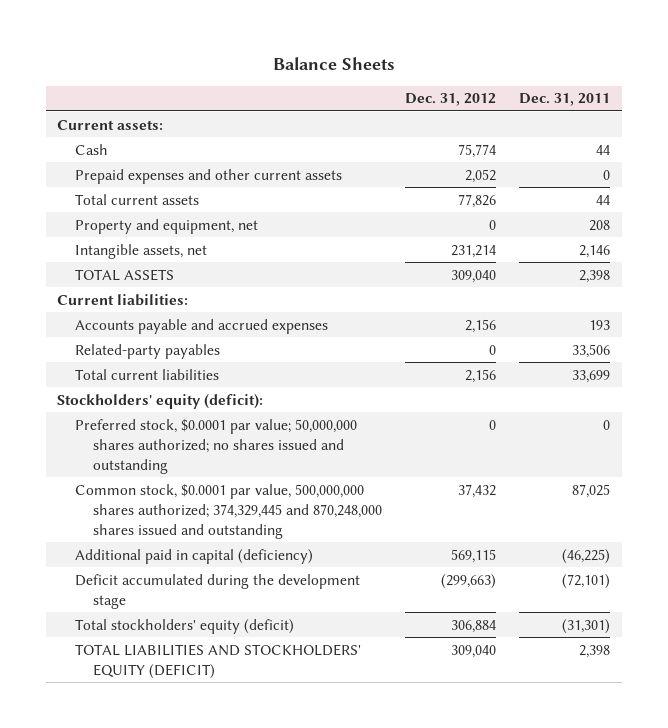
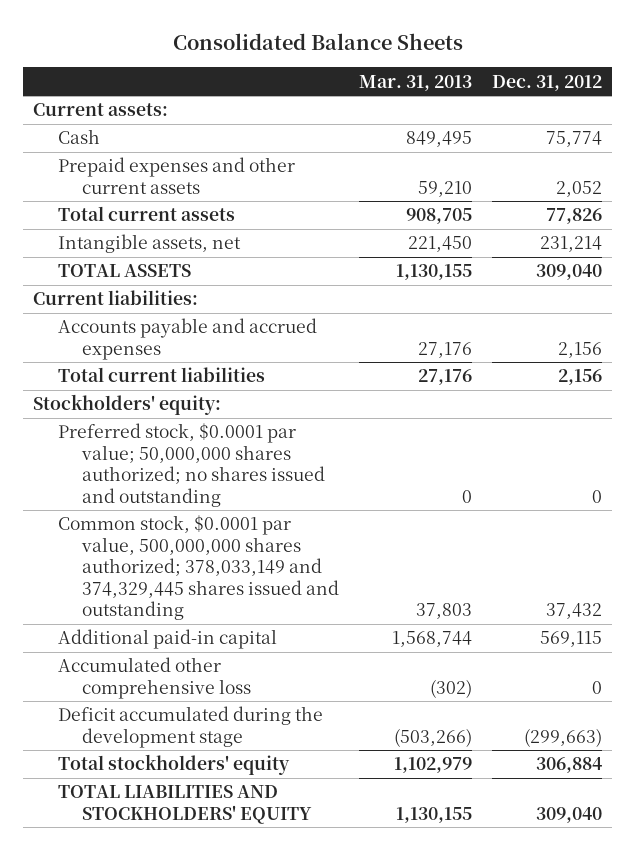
[272,57,395,71] Balance Sheets -> [172,33,463,51] Consolidated Balance Sheets
[519,93,611,107] Dec. 31, 2011 -> none
none -> [359,74,473,91] Mar. 31, 2013
[75,218,259,234] Property and equipment, net -> none
[75,343,221,359] Related-party payables -> none
[57,393,264,409] Stockholders' equity (deficit): -> [33,394,222,416] Stockholders' equity:
[75,483,383,539] Common stock, $0.0001 par value, 500,000,000 shares authorized; 374,329,445 and 870,248,000 shares issued and outstanding -> [57,515,340,621] Common stock, $0.0001 par value, 500,000,000 shares authorized; 378,033,149 and 374,329,445 shares issued and outstanding
[75,548,314,564] Additional paid in capital (deficiency) -> [57,629,277,650] Additional paid-in capital
none -> [57,657,252,699] Accumulated other comprehensive loss
[75,618,295,634] Total stockholders' equity (deficit) -> [57,754,290,776] Total stockholders' equity
[75,643,362,679] TOTAL LIABILITIES AND STOCKHOLDERS' EQUITY (DEFICIT) -> [57,785,313,824] TOTAL LIABILITIES AND STOCKHOLDERS' EQUITY

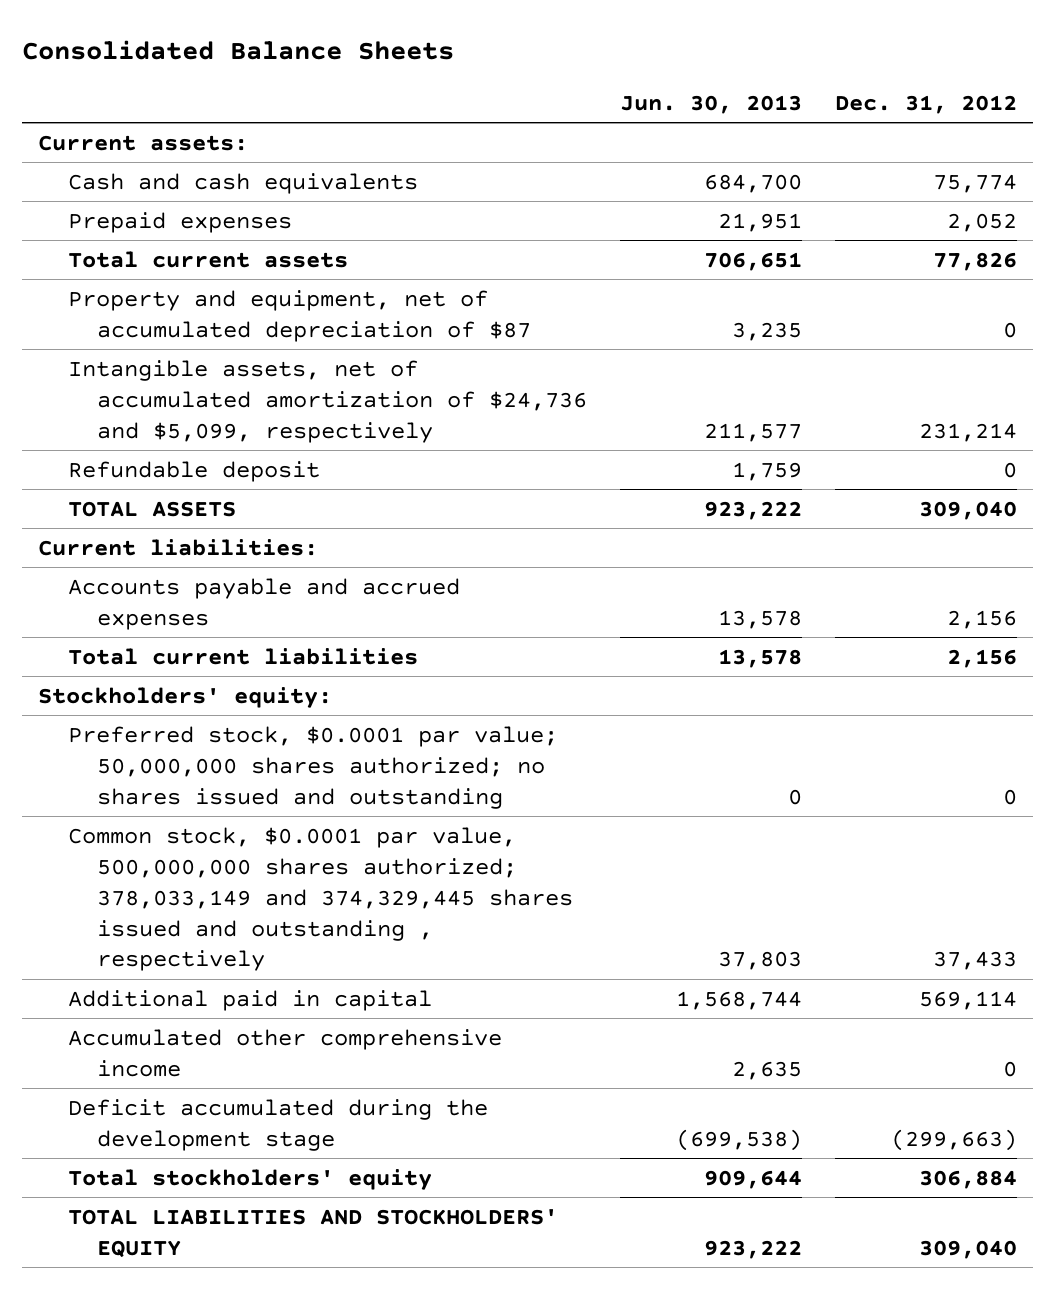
[359,74,473,91] Mar. 31, 2013 -> none
none -> [619,94,802,114] Jun. 30, 2013
[57,129,100,145] Cash -> [67,172,418,194] Cash and cash equivalents
[57,157,295,194] Prepaid expenses and other current assets -> [67,211,292,233] Prepaid expenses
none -> [67,289,532,342] Property and equipment, net of accumulated depreciation of $87
[57,234,241,254] Intangible assets, net -> [67,359,588,443] Intangible assets, net of accumulated amortization of $24,736 and $5,099, respectively
none -> [67,460,320,482] Refundable deposit
[57,515,340,621] Common stock, $0.0001 par value, 500,000,000 shares authorized; 378,033,149 and 374,329,445 shares issued and outstanding -> [67,826,574,972] Common stock, $0.0001 par value, 500,000,000 shares authorized; 378,033,149 and 374,329,445 shares issued and outstanding , respectively
[546,603,603,620] 37,432 -> [932,951,1017,971] 37,433
[57,629,277,650] Additional paid-in capital -> [67,989,432,1011] Additional paid in capital
[540,631,603,648] 569,115 -> [918,990,1017,1010] 569,114
[57,657,252,699] Accumulated other comprehensive loss -> [67,1028,502,1077] Accumulated other comprehensive income

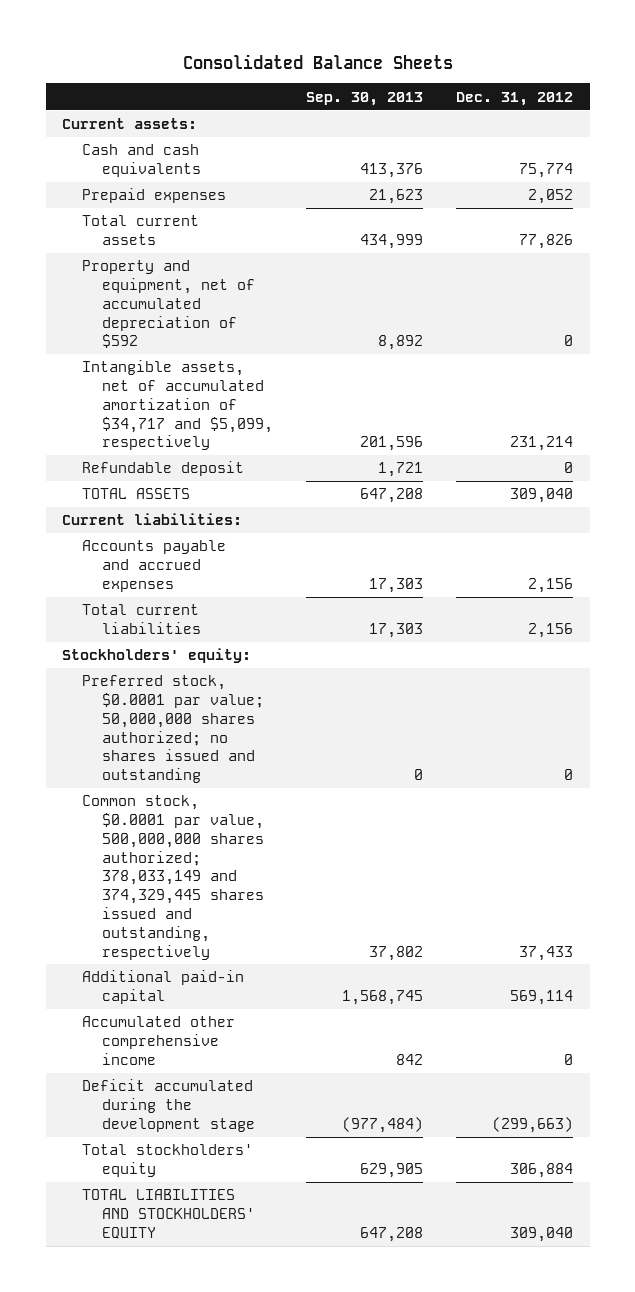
[619,94,802,114] Jun. 30, 2013 -> none
none -> [306,91,424,106] Sep. 30, 2013
[67,289,532,342] Property and equipment, net of accumulated depreciation of $87 -> [82,260,256,349] Property and equipment, net of accumulated depreciation of $592
[67,359,588,443] Intangible assets, net of accumulated amortization of $24,736 and $5,099, respectively -> [82,360,274,451] Intangible assets, net of accumulated amortization of $34,717 and $5,099, respectively
[67,826,574,972] Common stock, $0.0001 par value, 500,000,000 shares authorized; 378,033,149 and 374,329,445 shares issued and outstanding , respectively -> [82,795,265,960] Common stock, $0.0001 par value, 500,000,000 shares authorized; 378,033,149 and 374,329,445 shares issued and outstanding, respectively
[67,989,432,1011] Additional paid in capital -> [82,970,245,1005] Additional paid-in capital

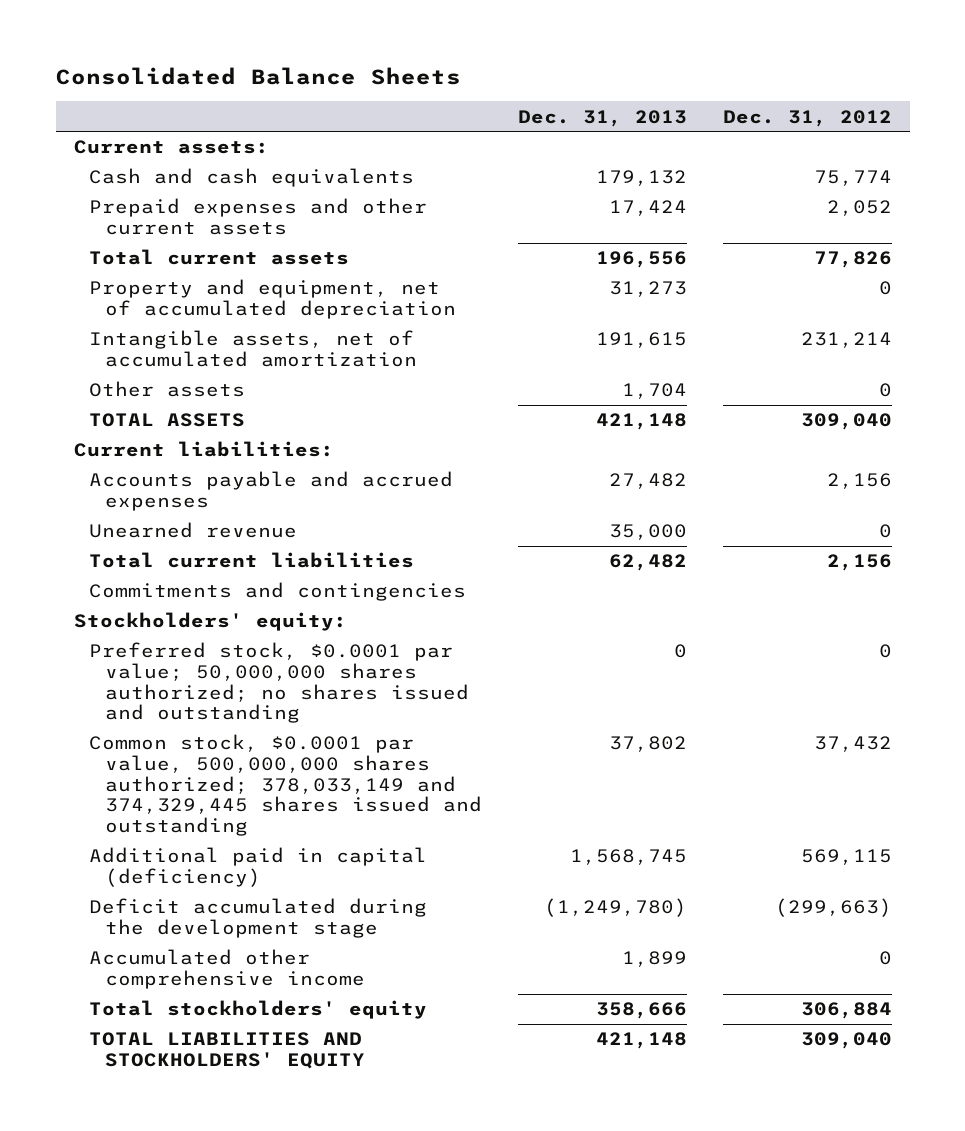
[306,91,424,106] Sep. 30, 2013 -> none
none -> [517,109,687,127] Dec. 31, 2013
[82,188,227,204] Prepaid expenses -> [89,198,428,235] Prepaid expenses and other current assets
[82,461,245,477] Refundable deposit -> none
[82,260,256,349] Property and equipment, net of accumulated depreciation of $592 -> [89,279,456,319] Property and equipment, net of accumulated depreciation
[82,360,274,451] Intangible assets, net of accumulated amortization of $34,717 and $5,099, respectively -> [89,330,417,367] Intangible assets, net of accumulated amortization
none -> [89,381,246,398] Other assets
none -> [89,522,298,539] Unearned revenue
none -> [89,582,467,602] Commitments and contingencies
[82,795,265,960] Common stock, $0.0001 par value, 500,000,000 shares authorized; 378,033,149 and 374,329,445 shares issued and outstanding, respectively -> [89,734,482,836] Common stock, $0.0001 par value, 500,000,000 shares authorized; 378,033,149 and 374,329,445 shares issued and outstanding
[519,945,574,961] 37,433 -> [813,736,892,753] 37,432
[82,970,245,1005] Additional paid-in capital -> [89,847,428,887] Additional paid in capital (deficiency)
[510,990,574,1006] 569,114 -> [800,849,892,866] 569,115
[82,1016,236,1065] Accumulated other comprehensive income -> [89,949,365,989] Accumulated other comprehensive income

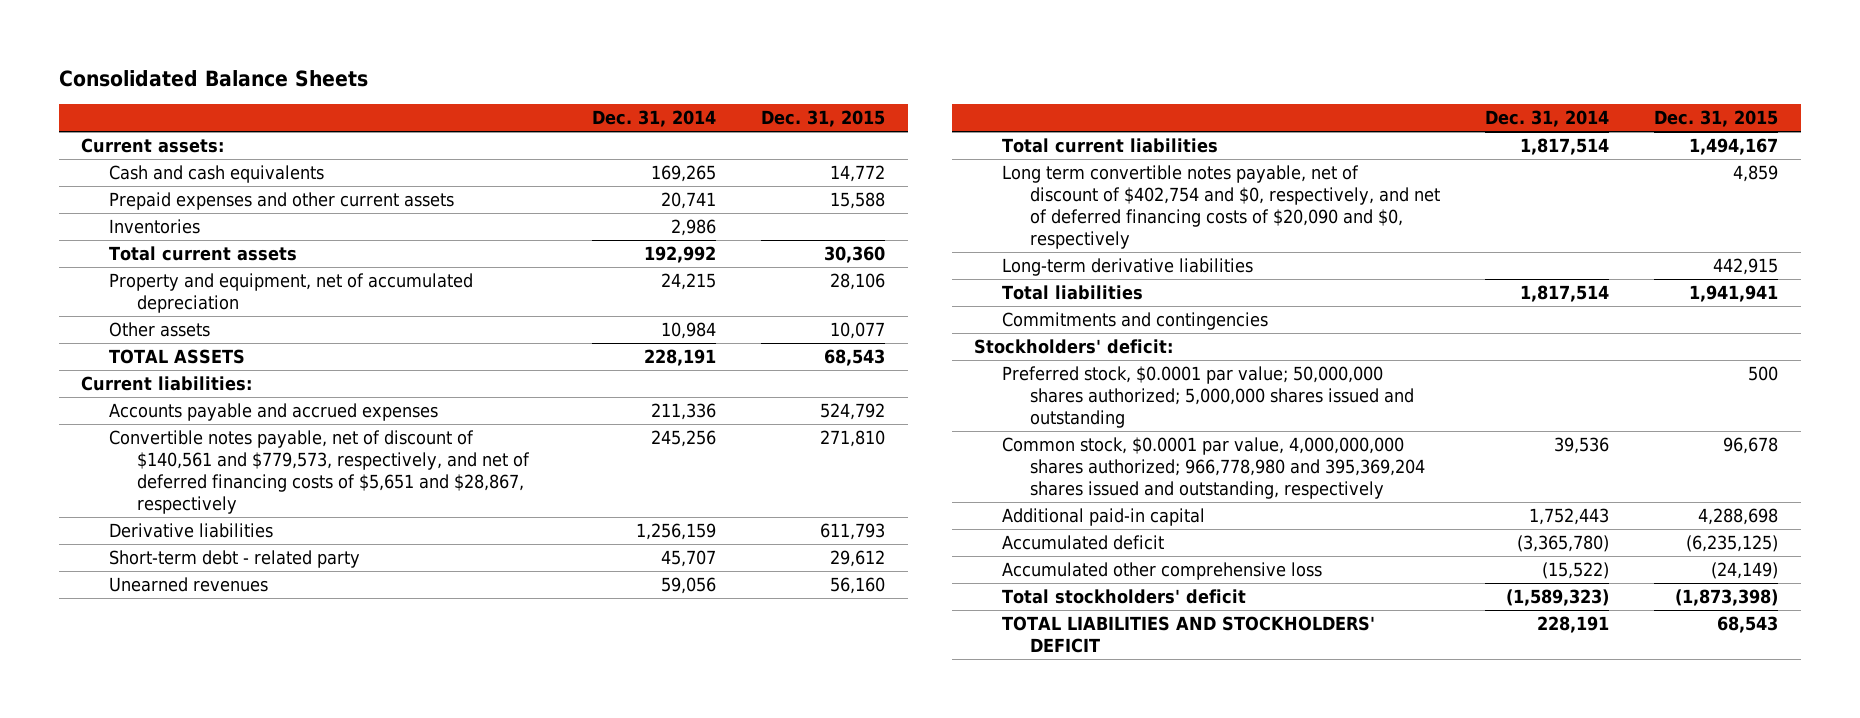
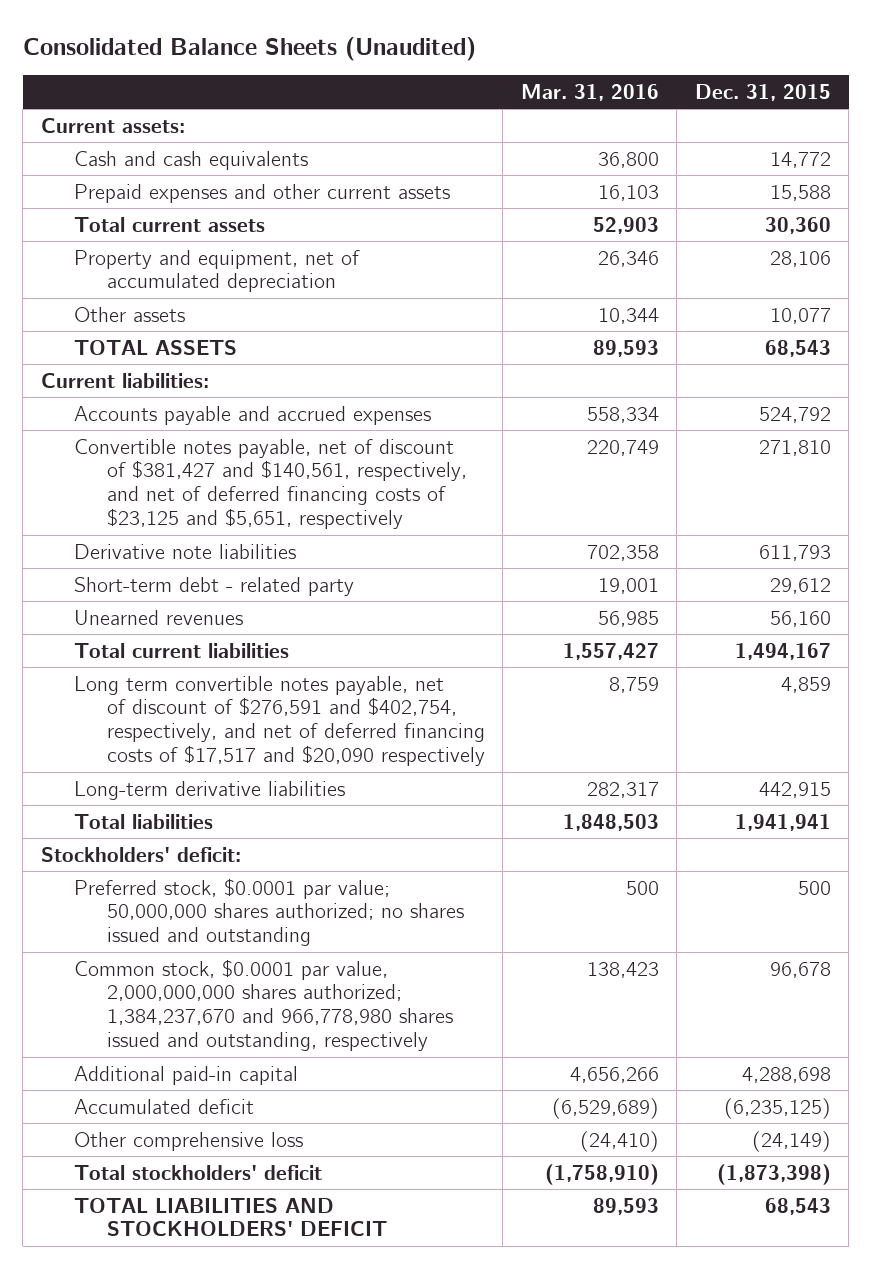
[58,70,368,88] Consolidated Balance Sheets -> [22,36,476,61] Consolidated Balance Sheets (Unaudited)
[592,110,717,128] Dec. 31, 2014 -> none
none -> [520,83,659,101] Mar. 31, 2016
[109,218,201,234] Inventories -> none
[109,429,531,514] Convertible notes payable, net of discount of $140,561 and $779,573, respectively, and net of deferred financing costs of $5,651 and $28,867, respectively -> [73,438,467,530] Convertible notes payable, net of discount of $381,427 and $140,561, respectively, and net of deferred financing costs of $23,125 and $5,651, respectively
[109,522,274,538] Derivative liabilities -> [73,543,296,559] Derivative note liabilities
[1002,164,1441,249] Long term convertible notes payable, net of discount of $402,754 and $0, respectively, and net of deferred financing costs of $20,090 and $0, respectively -> [73,675,485,767] Long term convertible notes payable, net of discount of $276,591 and $402,754, respectively, and net of deferred financing costs of $17,517 and $20,090 respectively
[1002,311,1269,330] Commitments and contingencies -> none
[1002,365,1415,428] Preferred stock, $0.0001 par value; 50,000,000 shares authorized; 5,000,000 shares issued and outstanding -> [73,877,464,947] Preferred stock, $0.0001 par value; 50,000,000 shares authorized; no shares issued and outstanding
[1002,436,1426,499] Common stock, $0.0001 par value, 4,000,000,000 shares authorized; 966,778,980 and 395,369,204 shares issued and outstanding, respectively -> [73,958,453,1052] Common stock, $0.0001 par value, 2,000,000,000 shares authorized; 1,384,237,670 and 966,778,980 shares issued and outstanding, respectively
[1002,561,1323,580] Accumulated other comprehensive loss -> [73,1131,303,1151] Other comprehensive loss

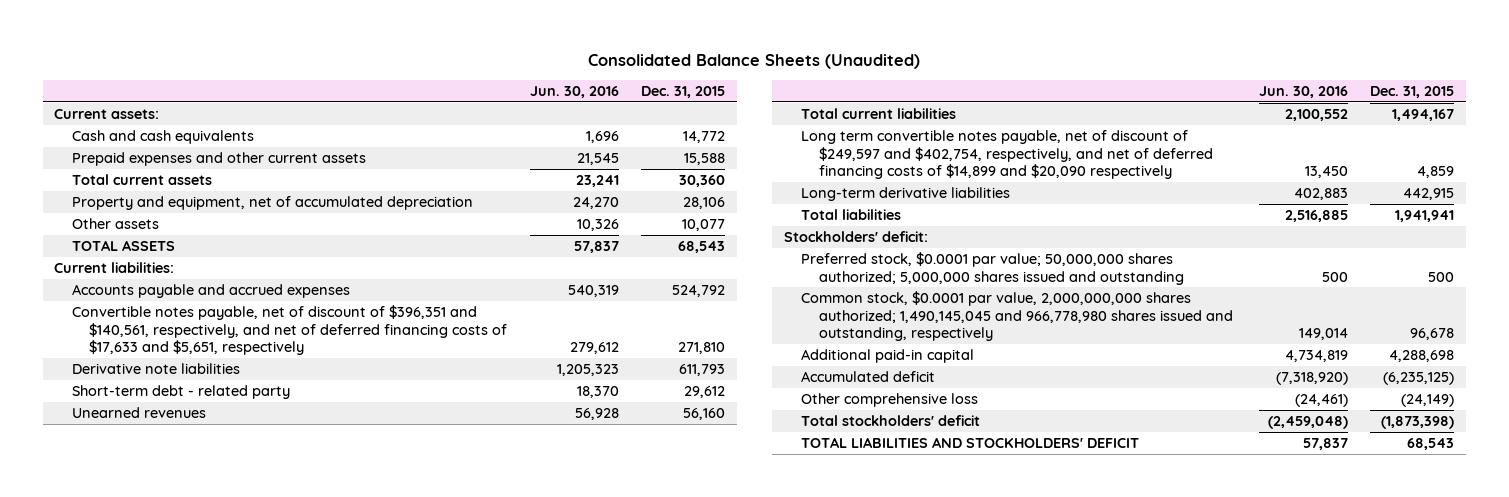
[520,83,659,101] Mar. 31, 2016 -> none
none -> [529,85,619,98] Jun. 30, 2016
[73,438,467,530] Convertible notes payable, net of discount of $381,427 and $140,561, respectively, and net of deferred financing costs of $23,125 and $5,651, respectively -> [71,304,508,356] Convertible notes payable, net of discount of $396,351 and $140,561, respectively, and net of deferred financing costs of $17,633 and $5,651, respectively
[73,675,485,767] Long term convertible notes payable, net of discount of $276,591 and $402,754, respectively, and net of deferred financing costs of $17,517 and $20,090 respectively -> [801,129,1213,180] Long term convertible notes payable, net of discount of $249,597 and $402,754, respectively, and net of deferred financing costs of $14,899 and $20,090 respectively
[73,877,464,947] Preferred stock, $0.0001 par value; 50,000,000 shares authorized; no shares issued and outstanding -> [801,251,1184,285] Preferred stock, $0.0001 par value; 50,000,000 shares authorized; 5,000,000 shares issued and outstanding
[73,958,453,1052] Common stock, $0.0001 par value, 2,000,000,000 shares authorized; 1,384,237,670 and 966,778,980 shares issued and outstanding, respectively -> [801,290,1233,342] Common stock, $0.0001 par value, 2,000,000,000 shares authorized; 1,490,145,045 and 966,778,980 shares issued and outstanding, respectively

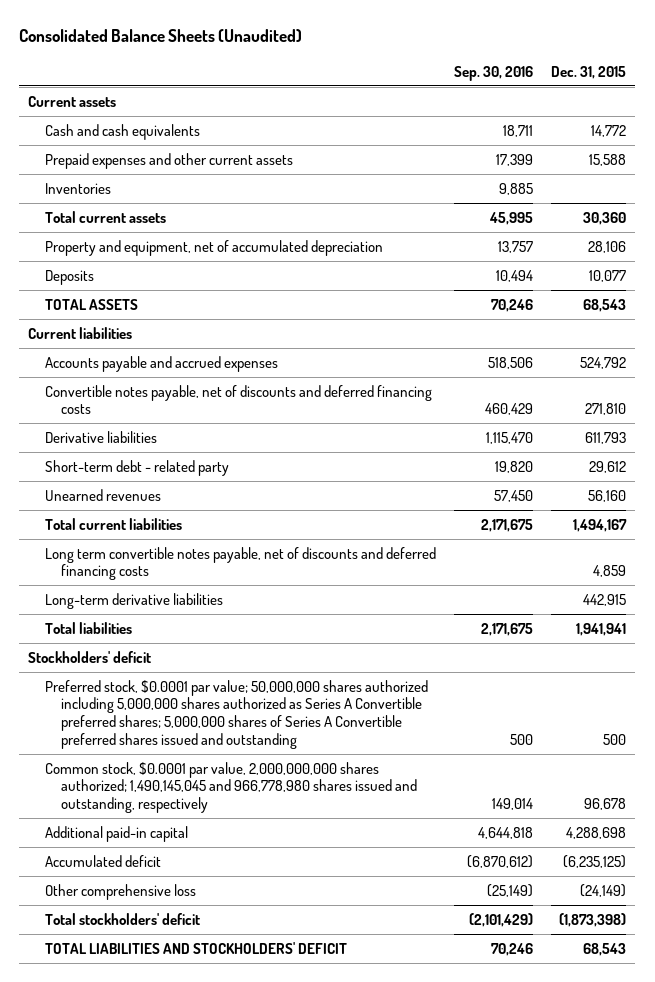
[529,85,619,98] Jun. 30, 2016 -> none
none -> [453,65,533,81] Sep. 30, 2016
[54,108,160,119] Current assets: -> [28,95,117,107] Current assets
none -> [44,182,111,194] Inventories
[71,217,159,229] Other assets -> [44,269,94,285] Deposits
[54,261,175,273] Current liabilities: -> [28,326,133,339] Current liabilities
[71,304,508,356] Convertible notes payable, net of discount of $396,351 and $140,561, respectively, and net of deferred financing costs of $17,633 and $5,651, respectively -> [44,384,432,415] Convertible notes payable, net of discounts and deferred financing costs
[71,362,240,374] Derivative note liabilities -> [44,430,157,443] Derivative liabilities
[801,129,1213,180] Long term convertible notes payable, net of discount of $249,597 and $402,754, respectively, and net of deferred financing costs of $14,899 and $20,090 respectively -> [44,546,436,581] Long term convertible notes payable, net of discounts and deferred financing costs
[783,230,928,242] Stockholders' deficit: -> [28,650,152,663] Stockholders' deficit
[801,251,1184,285] Preferred stock, $0.0001 par value; 50,000,000 shares authorized; 5,000,000 shares issued and outstanding -> [44,679,428,749] Preferred stock, $0.0001 par value; 50,000,000 shares authorized including 5,000,000 shares authorized as Series A Convertible preferred shares; 5,000,000 shares of Series A Convertible preferred shares issued and outstanding

